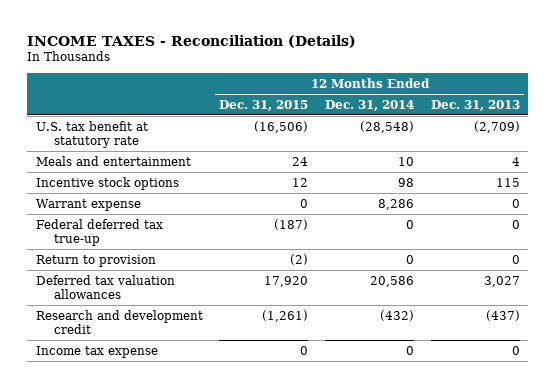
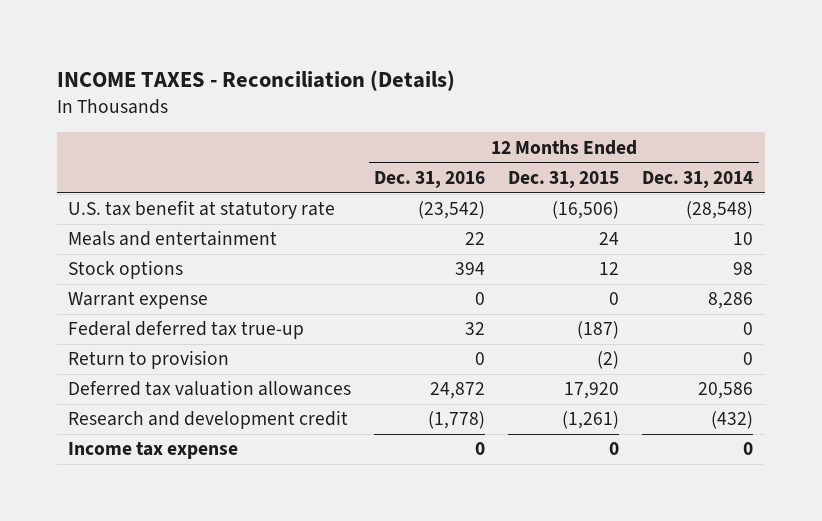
[430,99,520,111] Dec. 31, 2013 -> none
none -> [374,171,486,189] Dec. 31, 2016
[35,176,179,190] Incentive stock options -> [68,260,184,280] Stock options

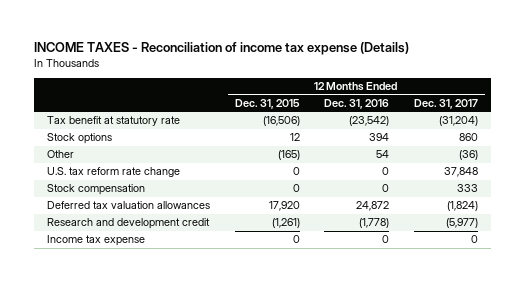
[56,69,455,91] INCOME TAXES - Reconciliation (Details) -> [34,41,410,55] INCOME TAXES - Reconciliation of income tax expense (Details)
[642,171,754,189] Dec. 31, 2014 -> none
none -> [414,99,479,110] Dec. 31, 2017
[68,230,278,247] Meals and entertainment -> none
[68,200,336,220] U.S. tax benefit at statutory rate -> [46,116,180,127] Tax benefit at statutory rate
[68,291,209,310] Warrant expense -> none
[68,321,305,340] Federal deferred tax true-up -> none
[68,350,230,370] Return to provision -> none
none -> [46,150,74,159] Other
none -> [46,167,180,178] U.S. tax reform rate change
none -> [46,184,145,196] Stock compensation

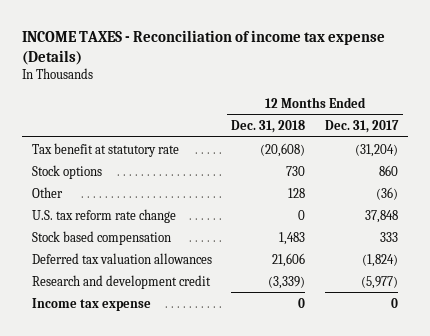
[234,99,300,110] Dec. 31, 2015 -> none
[324,99,390,110] Dec. 31, 2016 -> none
none -> [231,119,306,133] Dec. 31, 2018
[46,184,145,196] Stock compensation -> [31,230,171,245] Stock based compensation

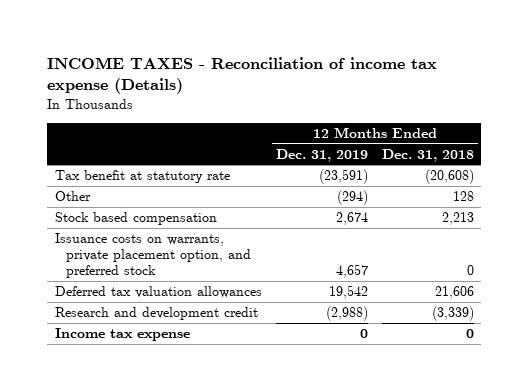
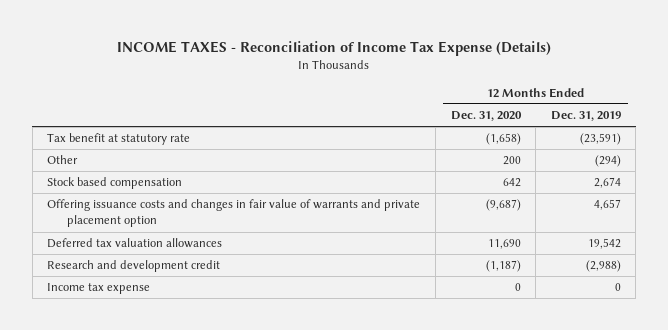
[47,56,438,95] INCOME TAXES - Reconciliation of income tax expense (Details) -> [117,40,552,56] INCOME TAXES - Reconciliation of Income Tax Expense (Details)
[382,148,475,162] Dec. 31, 2018 -> none
none -> [450,111,522,122] Dec. 31, 2020
[54,233,251,279] Issuance costs on warrants, private placement option, and preferred stock -> [47,199,421,228] Offering issuance costs and changes in fair value of warrants and private placement option

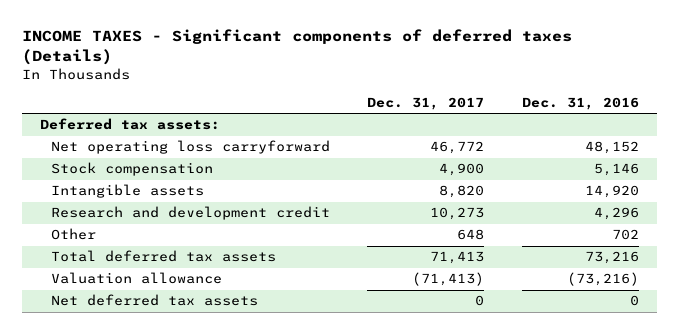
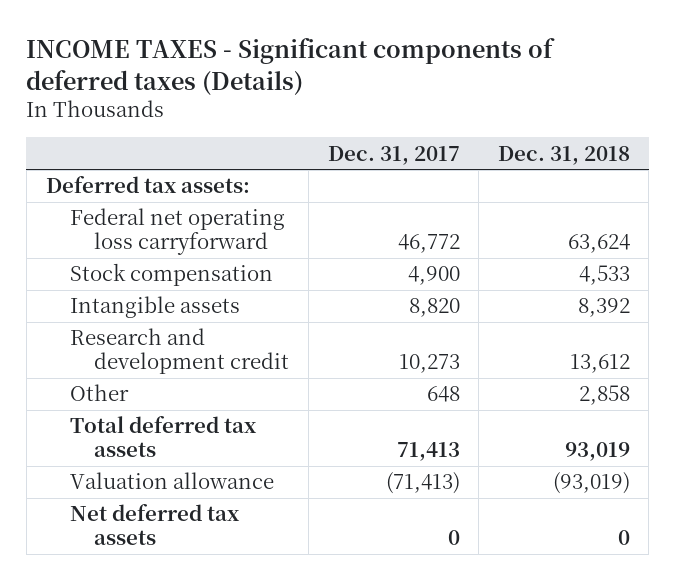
[521,96,639,110] Dec. 31, 2016 -> none
none -> [497,145,630,165] Dec. 31, 2018
[51,140,331,155] Net operating loss carryforward -> [69,208,285,256] Federal net operating loss carryforward

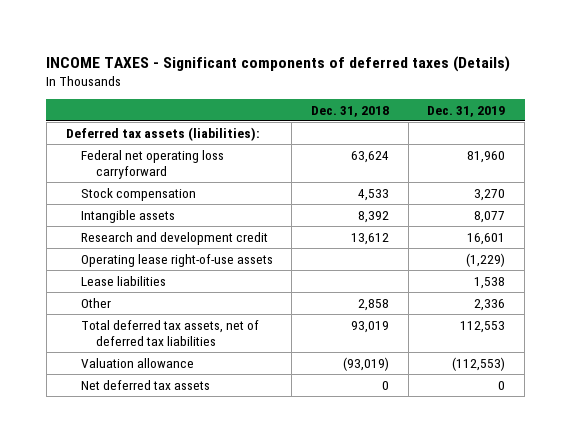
[327,145,460,165] Dec. 31, 2017 -> none
none -> [427,105,506,117] Dec. 31, 2019
[45,176,250,194] Deferred tax assets: -> [65,126,260,141] Deferred tax assets (liabilities):
none -> [80,253,273,267] Operating lease right-of-use assets
none -> [80,275,166,286] Lease liabilities
[69,416,257,458] Total deferred tax assets -> [80,319,259,346] Total deferred tax assets, net of deferred tax liabilities

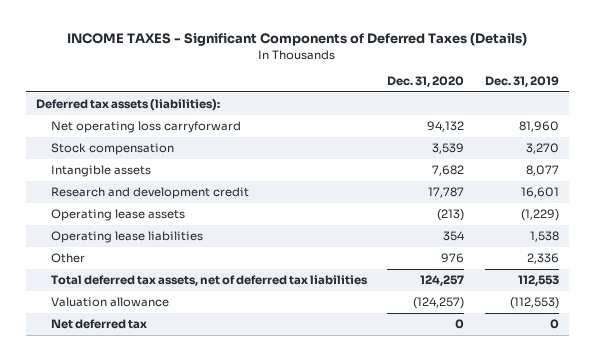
[46,55,511,72] INCOME TAXES - Significant components of deferred taxes (Details) -> [67,32,528,47] INCOME TAXES - Significant Components of Deferred Taxes (Details)
[311,105,390,117] Dec. 31, 2018 -> none
none -> [387,75,465,87] Dec. 31, 2020
[80,149,224,179] Federal net operating loss carryforward -> [50,121,241,134] Net operating loss carryforward
[80,253,273,267] Operating lease right-of-use assets -> [50,209,185,222] Operating lease assets
[80,275,166,286] Lease liabilities -> [50,231,203,244] Operating lease liabilities
[80,379,210,390] Net deferred tax assets -> [50,319,147,330] Net deferred tax

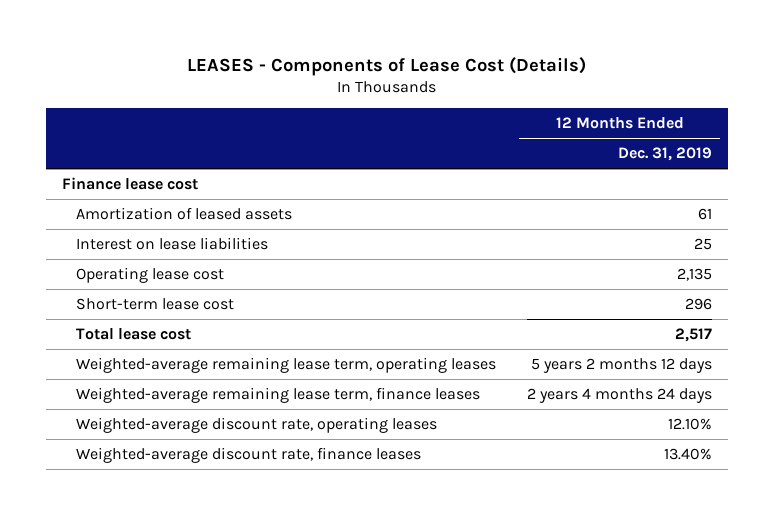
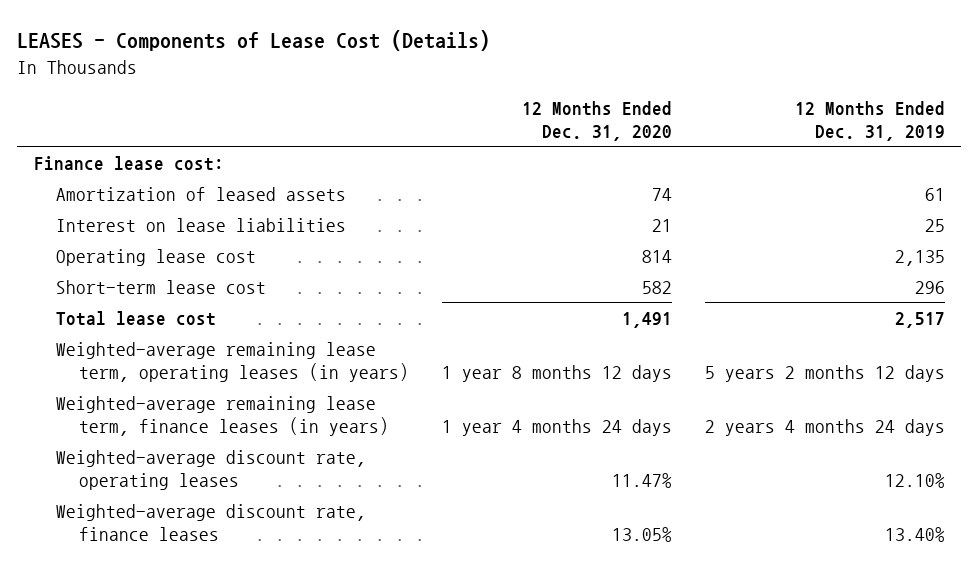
none -> [521,100,672,141] 12 Months Ended Dec. 31, 2020
[61,176,198,190] Finance lease cost -> [33,155,224,171] Finance lease cost:
[75,356,496,373] Weighted-average remaining lease term, operating leases -> [56,341,409,382] Weighted-average remaining lease term, operating leases (in years)
[75,386,480,403] Weighted-average remaining lease term, finance leases -> [56,395,389,436] Weighted-average remaining lease term, finance leases (in years)

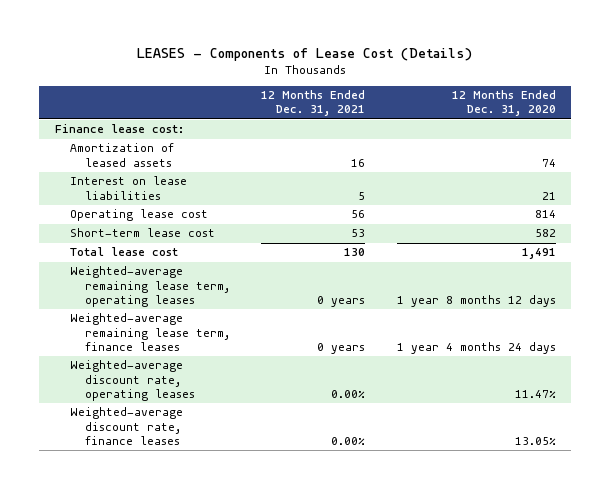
[794,100,945,141] 12 Months Ended Dec. 31, 2019 -> none
none -> [261,90,366,117] 12 Months Ended Dec. 31, 2021
[56,341,409,382] Weighted-average remaining lease term, operating leases (in years) -> [69,266,231,307] Weighted-average remaining lease term, operating leases
[56,395,389,436] Weighted-average remaining lease term, finance leases (in years) -> [69,313,231,351] Weighted-average remaining lease term, finance leases

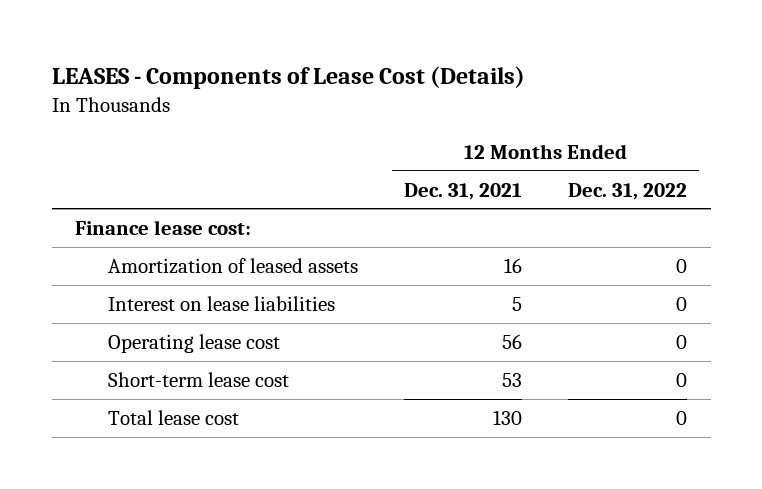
[451,90,556,117] 12 Months Ended Dec. 31, 2020 -> none
none -> [568,182,688,200] Dec. 31, 2022
[69,266,231,307] Weighted-average remaining lease term, operating leases -> none
[69,313,231,351] Weighted-average remaining lease term, finance leases -> none
[69,360,196,401] Weighted-average discount rate, operating leases -> none
[69,407,183,445] Weighted-average discount rate, finance leases -> none

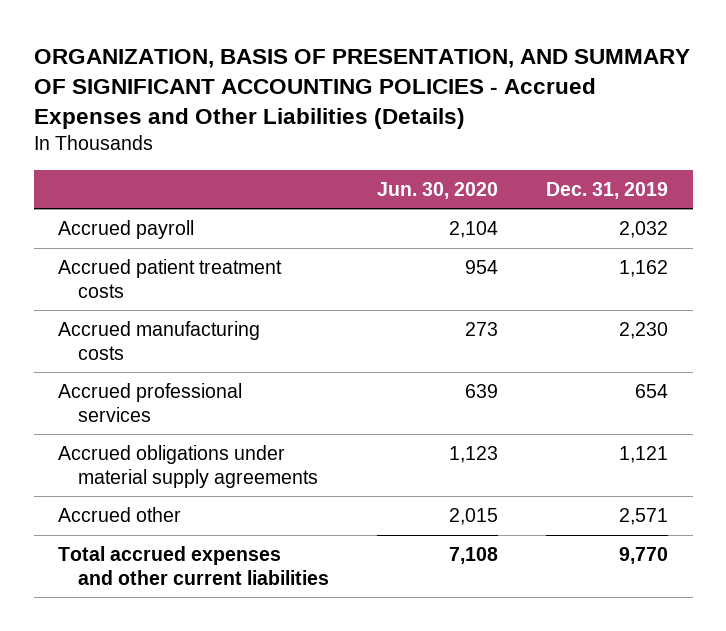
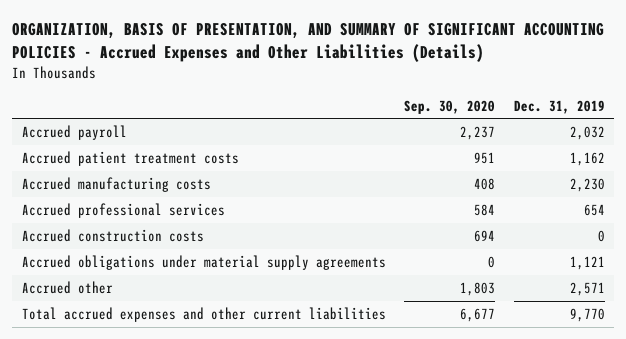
[377,181,499,199] Jun. 30, 2020 -> none
none -> [404,99,496,114] Sep. 30, 2020
none -> [21,229,204,243] Accrued construction costs

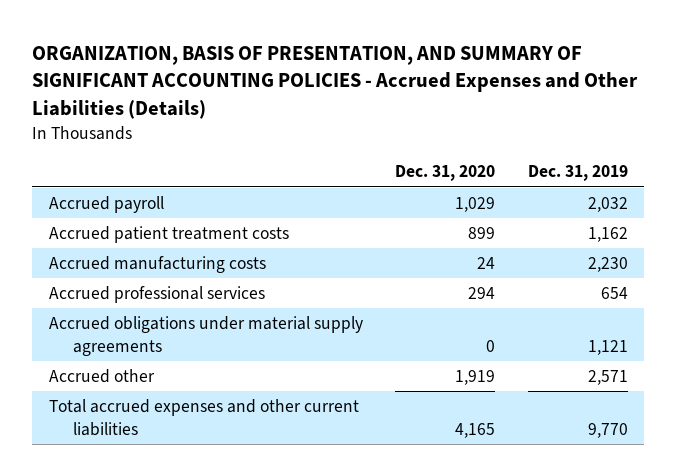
[404,99,496,114] Sep. 30, 2020 -> none
none -> [395,165,496,182] Dec. 31, 2020
[21,229,204,243] Accrued construction costs -> none

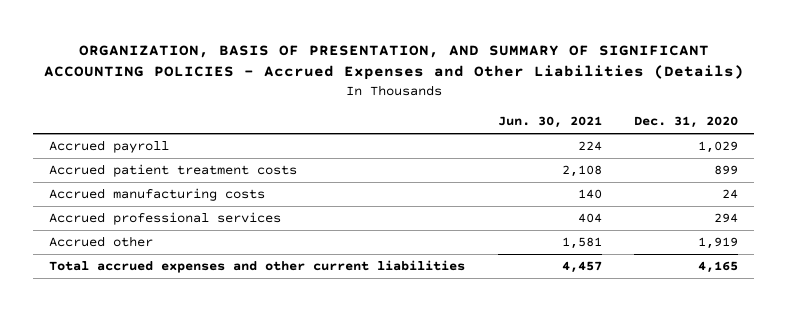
[527,165,628,182] Dec. 31, 2019 -> none
none -> [497,116,602,129] Jun. 30, 2021
[48,315,363,356] Accrued obligations under material supply agreements -> none

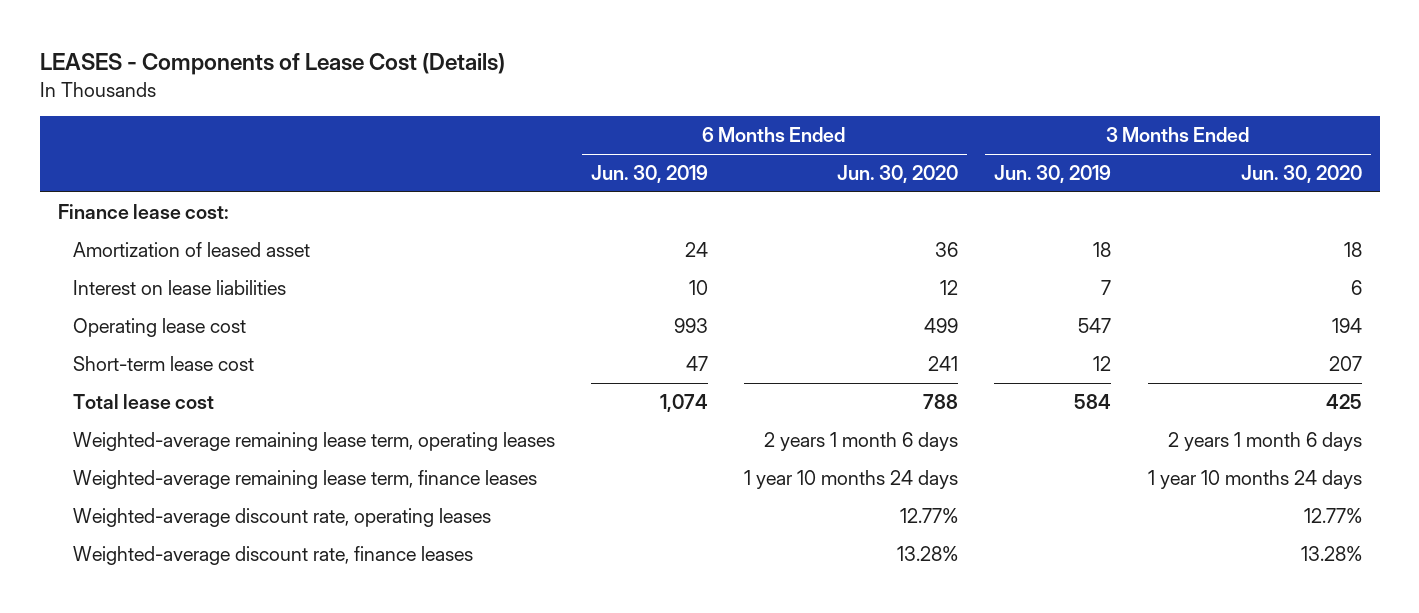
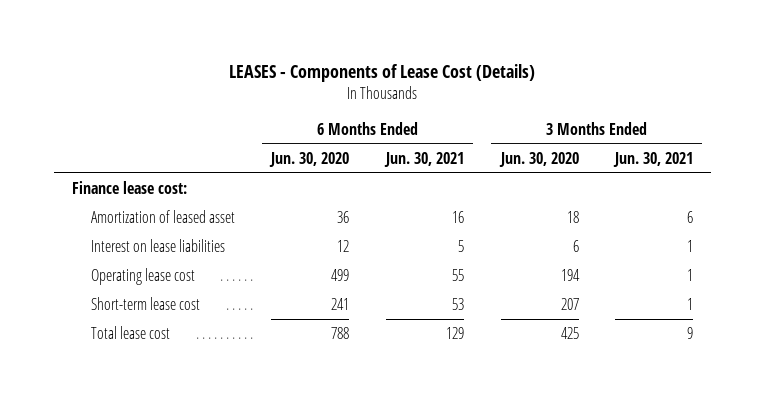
[590,165,708,184] Jun. 30, 2019 -> none
[994,165,1112,184] Jun. 30, 2019 -> none
none -> [383,151,464,167] Jun. 30, 2021
none -> [613,151,694,167] Jun. 30, 2021
[72,432,555,452] Weighted-average remaining lease term, operating leases -> none
[72,470,537,490] Weighted-average remaining lease term, finance leases -> none
[72,508,491,528] Weighted-average discount rate, operating leases -> none
[72,546,473,566] Weighted-average discount rate, finance leases -> none

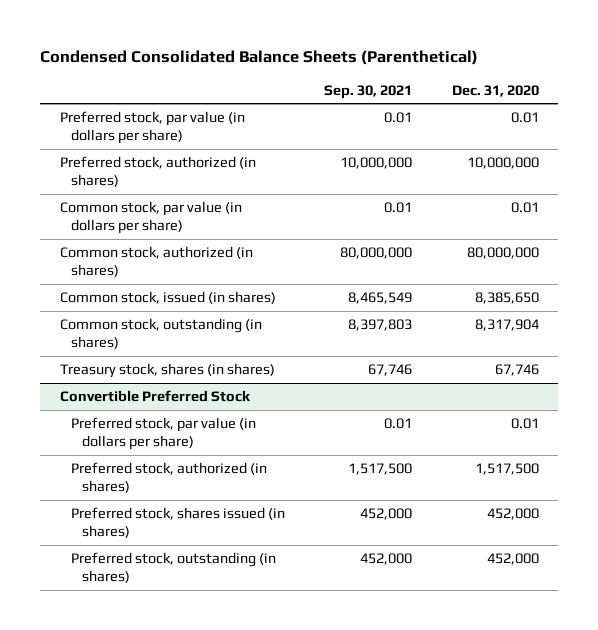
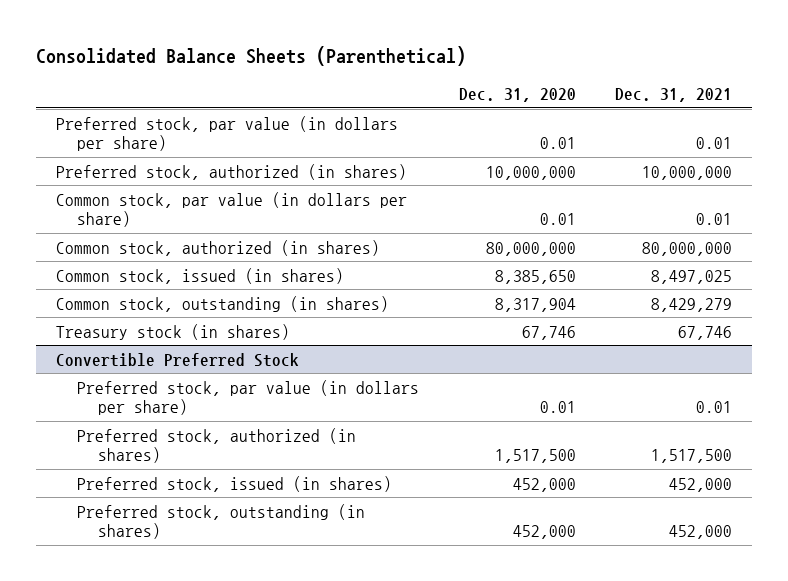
[40,50,479,66] Condensed Consolidated Balance Sheets (Parenthetical) -> [36,46,467,67] Consolidated Balance Sheets (Parenthetical)
[324,84,413,99] Sep. 30, 2021 -> none
none -> [615,87,733,102] Dec. 31, 2021
[59,362,275,378] Treasury stock, shares (in shares) -> [55,323,290,340] Treasury stock (in shares)
[71,506,286,538] Preferred stock, shares issued (in shares) -> [77,475,393,492] Preferred stock, issued (in shares)

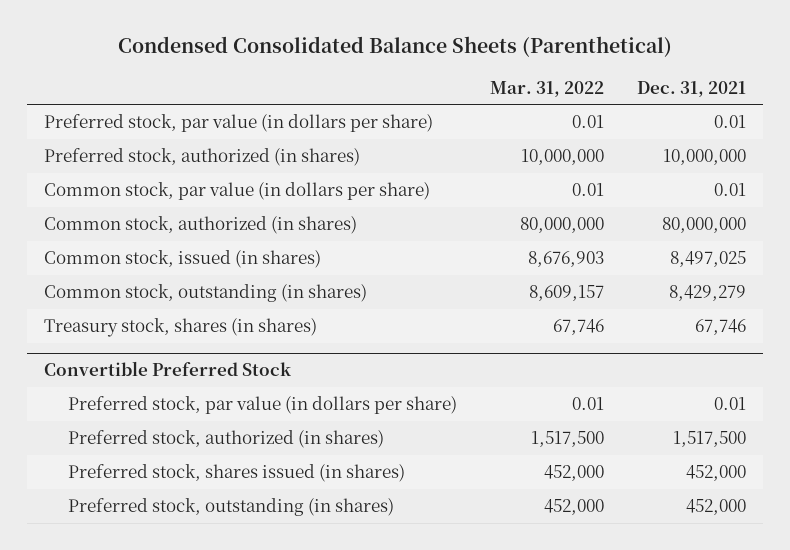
[36,46,467,67] Consolidated Balance Sheets (Parenthetical) -> [118,36,673,58] Condensed Consolidated Balance Sheets (Parenthetical)
[458,87,576,102] Dec. 31, 2020 -> none
none -> [490,80,605,97] Mar. 31, 2022
[55,323,290,340] Treasury stock (in shares) -> [43,318,317,338] Treasury stock, shares (in shares)
[77,475,393,492] Preferred stock, issued (in shares) -> [67,464,405,483] Preferred stock, shares issued (in shares)

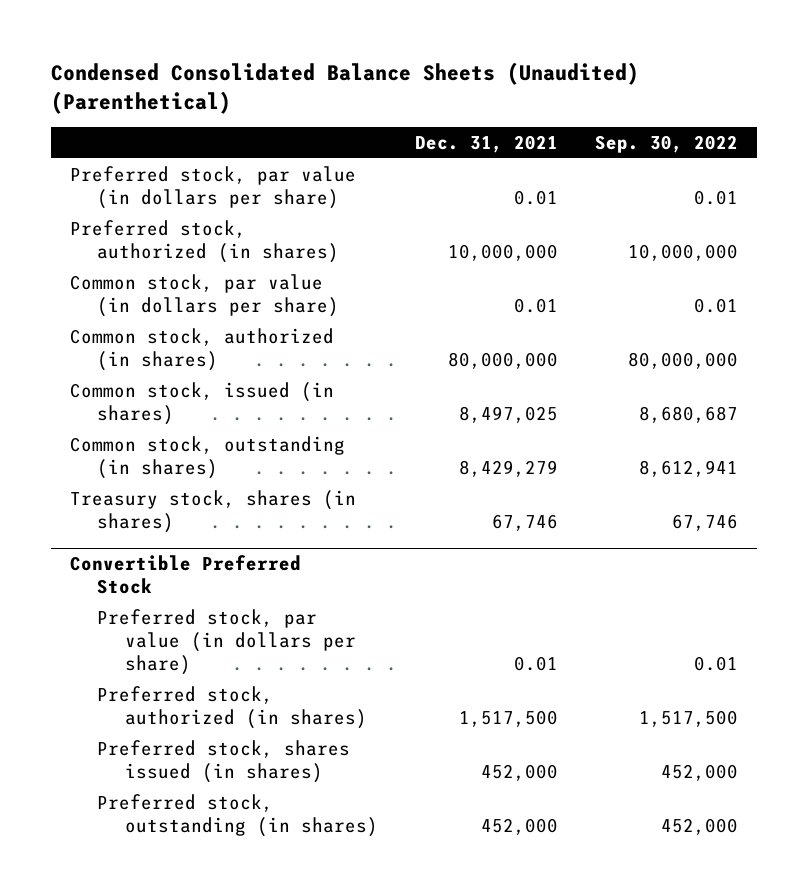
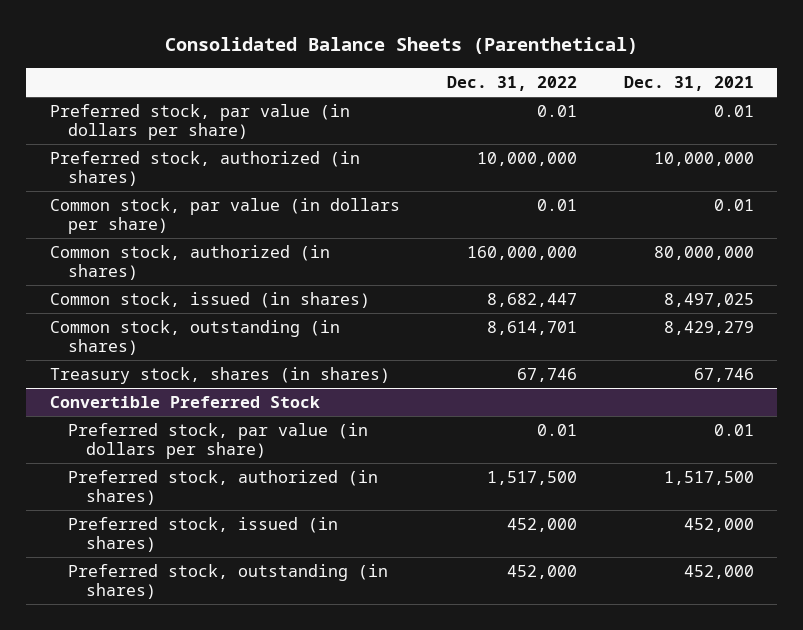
[51,61,640,114] Condensed Consolidated Balance Sheets (Unaudited) (Parenthetical) -> [164,37,638,55] Consolidated Balance Sheets (Parenthetical)
[595,134,739,153] Sep. 30, 2022 -> none
none -> [446,75,577,91] Dec. 31, 2022
[97,739,351,783] Preferred stock, shares issued (in shares) -> [67,517,338,552] Preferred stock, issued (in shares)

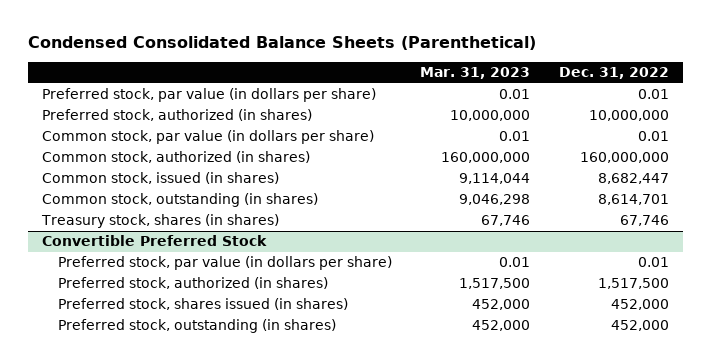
[164,37,638,55] Consolidated Balance Sheets (Parenthetical) -> [27,36,536,51] Condensed Consolidated Balance Sheets (Parenthetical)
[623,75,754,91] Dec. 31, 2021 -> none
none -> [420,67,531,80] Mar. 31, 2023
[67,517,338,552] Preferred stock, issued (in shares) -> [58,298,349,311] Preferred stock, shares issued (in shares)

